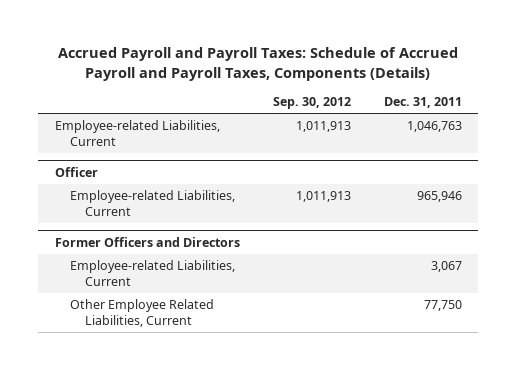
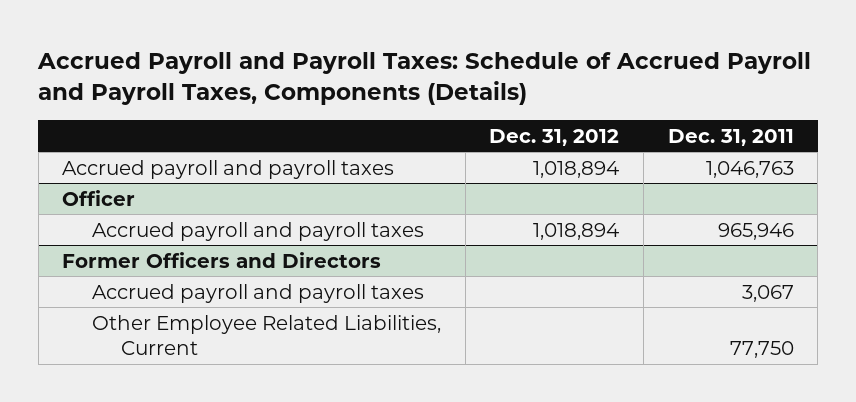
[272,97,351,110] Sep. 30, 2012 -> none
none -> [489,128,620,146] Dec. 31, 2012
[54,119,220,146] Employee-related Liabilities, Current -> [62,159,395,179] Accrued payroll and payroll taxes
[69,189,235,216] Employee-related Liabilities, Current -> [91,221,424,241] Accrued payroll and payroll taxes
[69,259,235,286] Employee-related Liabilities, Current -> [91,283,424,303] Accrued payroll and payroll taxes

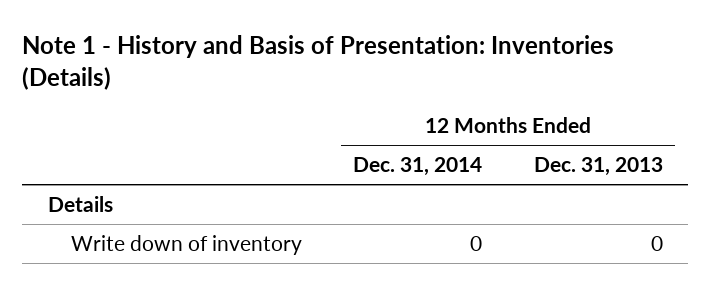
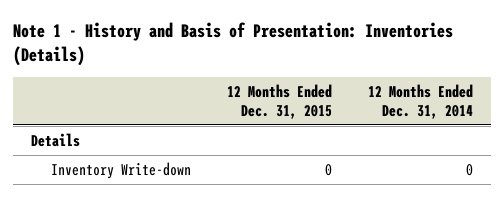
[533,157,663,177] Dec. 31, 2013 -> none
none -> [227,83,333,119] 12 Months Ended Dec. 31, 2015
[71,234,303,255] Write down of inventory -> [51,161,192,179] Inventory Write-down

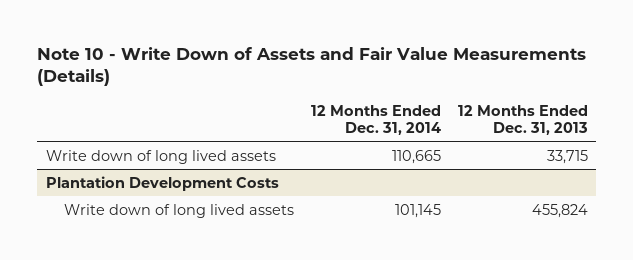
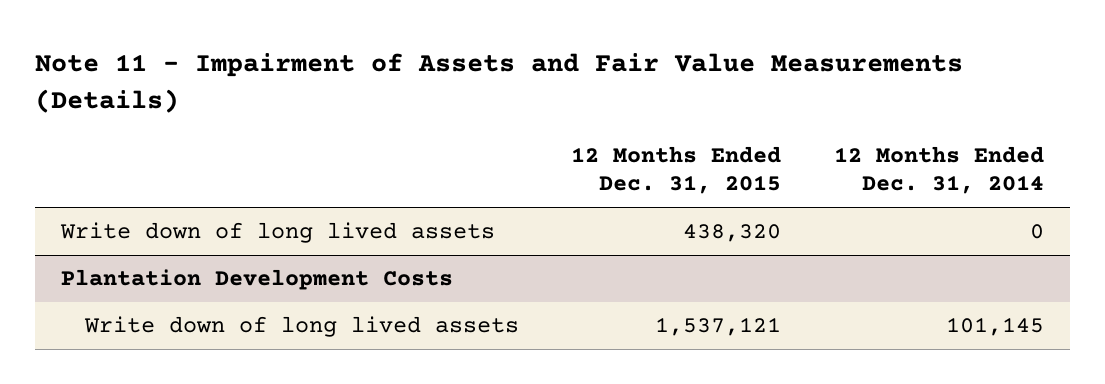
[37,46,587,87] Note 10 - Write Down of Assets and Fair Value Measurements (Details) -> [34,53,963,113] Note 11 - Impairment of Assets and Fair Value Measurements (Details)
[457,104,588,135] 12 Months Ended Dec. 31, 2013 -> none
none -> [571,145,782,195] 12 Months Ended Dec. 31, 2015
[391,149,441,164] 110,665 -> [1030,224,1045,240] 0

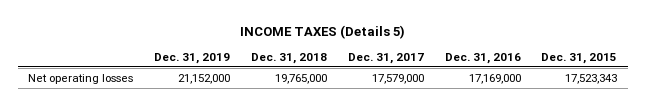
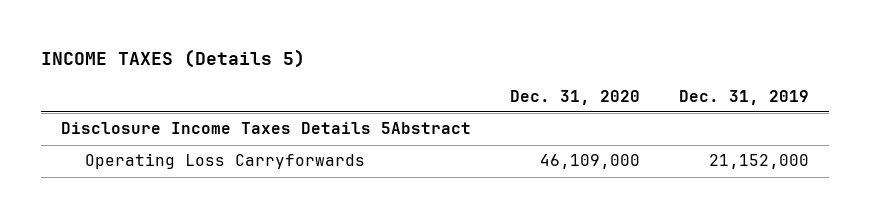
[250,53,327,65] Dec. 31, 2018 -> none
[347,53,424,65] Dec. 31, 2017 -> none
[444,53,521,65] Dec. 31, 2016 -> none
[541,53,618,65] Dec. 31, 2015 -> none
none -> [509,89,640,105] Dec. 31, 2020
none -> [60,122,471,135] Disclosure Income Taxes Details 5Abstract
[28,73,134,84] Net operating losses -> [84,153,365,170] Operating Loss Carryforwards

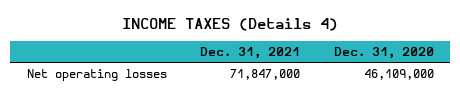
[41,48,306,68] INCOME TAXES (Details 5) -> [122,17,339,31] INCOME TAXES (Details 4)
[679,89,810,105] Dec. 31, 2019 -> none
none -> [200,47,301,60] Dec. 31, 2021
[60,122,471,135] Disclosure Income Taxes Details 5Abstract -> none
[84,153,365,170] Operating Loss Carryforwards -> [26,69,167,82] Net operating losses

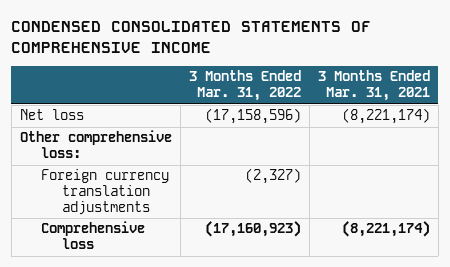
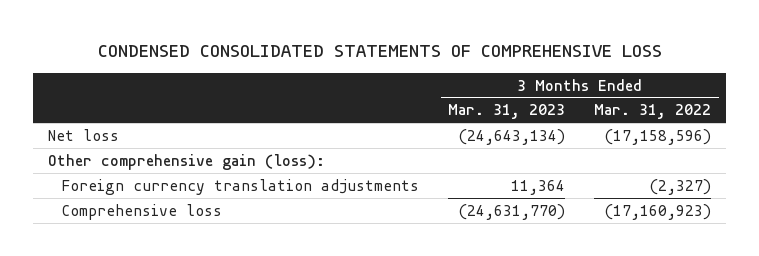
[11,21,372,53] CONDENSED CONSOLIDATED STATEMENTS OF COMPREHENSIVE INCOME -> [97,45,662,58] CONDENSED CONSOLIDATED STATEMENTS OF COMPREHENSIVE LOSS
[317,70,430,102] 3 Months Ended Mar. 31, 2021 -> none
none -> [448,104,566,120] Mar. 31, 2023
[19,130,172,159] Other comprehensive loss: -> [47,153,325,170] Other comprehensive gain (loss):

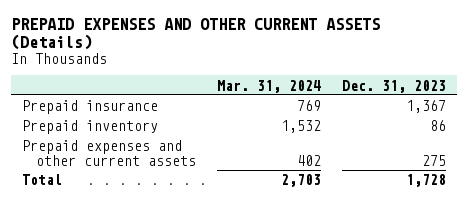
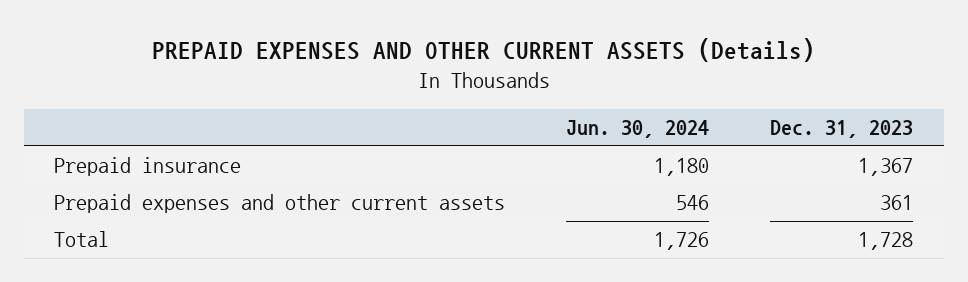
[217,79,322,93] Mar. 31, 2024 -> none
none -> [566,120,710,139] Jun. 30, 2024
[21,120,158,135] Prepaid inventory -> none
[422,154,447,166] 275 -> [880,195,914,211] 361

